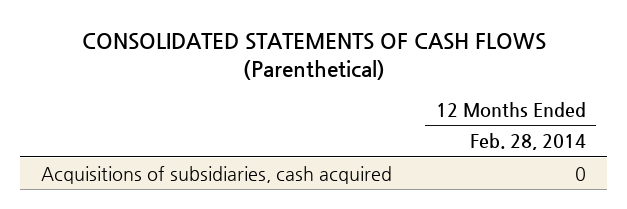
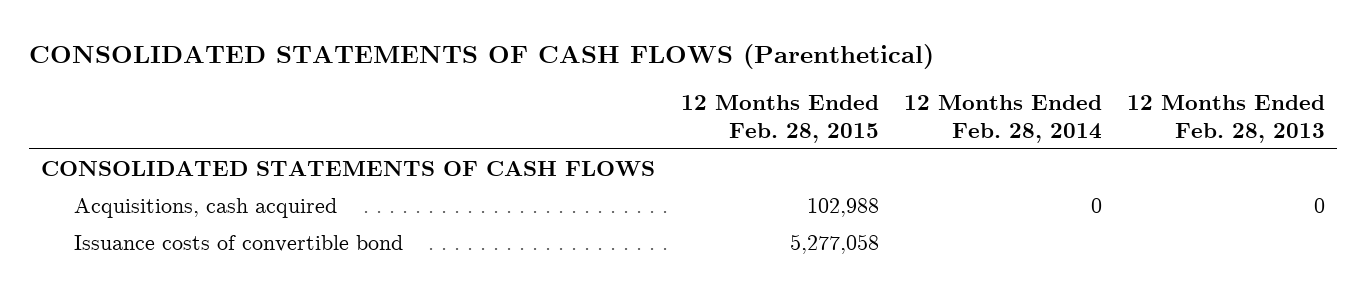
none -> [680,95,879,144] 12 Months Ended Feb. 28, 2015
none -> [1126,95,1325,144] 12 Months Ended Feb. 28, 2013
none -> [41,160,656,176] CONSOLIDATED STATEMENTS OF CASH FLOWS
[41,166,393,185] Acquisitions of subsidiaries, cash acquired -> [73,197,337,218] Acquisitions, cash acquired
none -> [73,234,403,252] Issuance costs of convertible bond

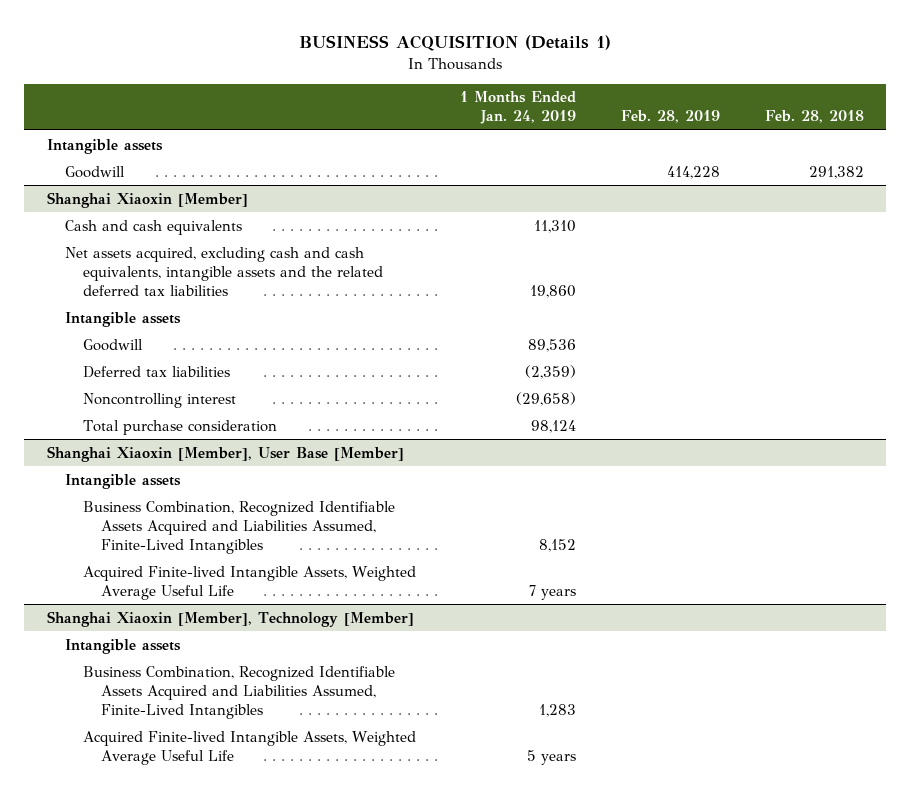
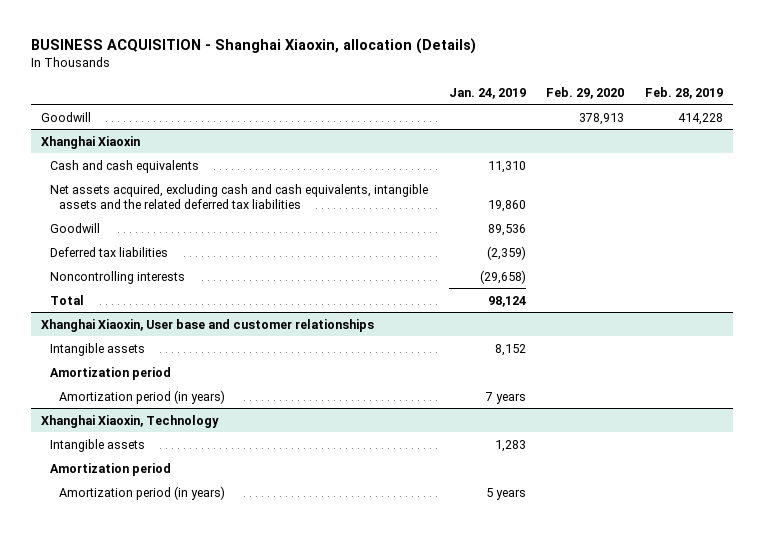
[299,35,612,52] BUSINESS ACQUISITION (Details 1) -> [30,38,476,55] BUSINESS ACQUISITION - Shanghai Xiaoxin, allocation (Details)
[460,91,577,125] 1 Months Ended Jan. 24, 2019 -> none
[764,110,864,124] Feb. 28, 2018 -> none
none -> [448,87,526,99] Jan. 24, 2019
none -> [546,86,625,99] Feb. 29, 2020
[46,138,163,154] Intangible assets -> none
[46,191,248,208] Shanghai Xiaoxin [Member] -> none
[64,219,242,235] Cash and cash equivalents -> none
[64,246,383,296] Net assets acquired, excluding cash and cash equivalents, intangible assets and the related deferred tax liabilities -> none
[64,311,181,327] Intangible assets -> none
[82,338,143,351] Goodwill -> none
[82,365,230,378] Deferred tax liabilities -> none
[82,392,236,408] Noncontrolling interest -> none
[82,419,277,435] Total purchase consideration -> none
[46,445,404,462] Shanghai Xiaoxin [Member], User Base [Member] -> none
[64,473,181,489] Intangible assets -> none
[82,500,395,554] Business Combination, Recognized Identifiable Assets Acquired and Liabilities Assumed, Finite-Lived Intangibles -> none
[82,565,416,600] Acquired Finite-lived Intangible Assets, Weighted Average Useful Life -> none
none -> [40,135,140,149] Xhanghai Xiaoxin
none -> [50,159,200,173] Cash and cash equivalents
none -> [50,183,429,209] Net assets acquired, excluding cash and cash equivalents, intangible assets and the related deferred tax liabilities
none -> [50,222,101,233] Goodwill
none -> [50,246,169,257] Deferred tax liabilities
none -> [50,270,186,284] Noncontrolling interests
none -> [50,294,85,305] Total
none -> [40,318,374,332] Xhanghai Xiaoxin, User base and customer relationships
none -> [50,342,146,356] Intangible assets
none -> [50,366,172,380] Amortization period
none -> [59,389,226,404] Amortization period (in years)
[46,610,414,627] Shanghai Xiaoxin [Member], Technology [Member] -> [40,414,219,428] Xhanghai Xiaoxin, Technology
[82,665,395,719] Business Combination, Recognized Identifiable Assets Acquired and Liabilities Assumed, Finite-Lived Intangibles -> none
none -> [50,462,172,476] Amortization period
[82,730,416,765] Acquired Finite-lived Intangible Assets, Weighted Average Useful Life -> [59,485,226,500] Amortization period (in years)

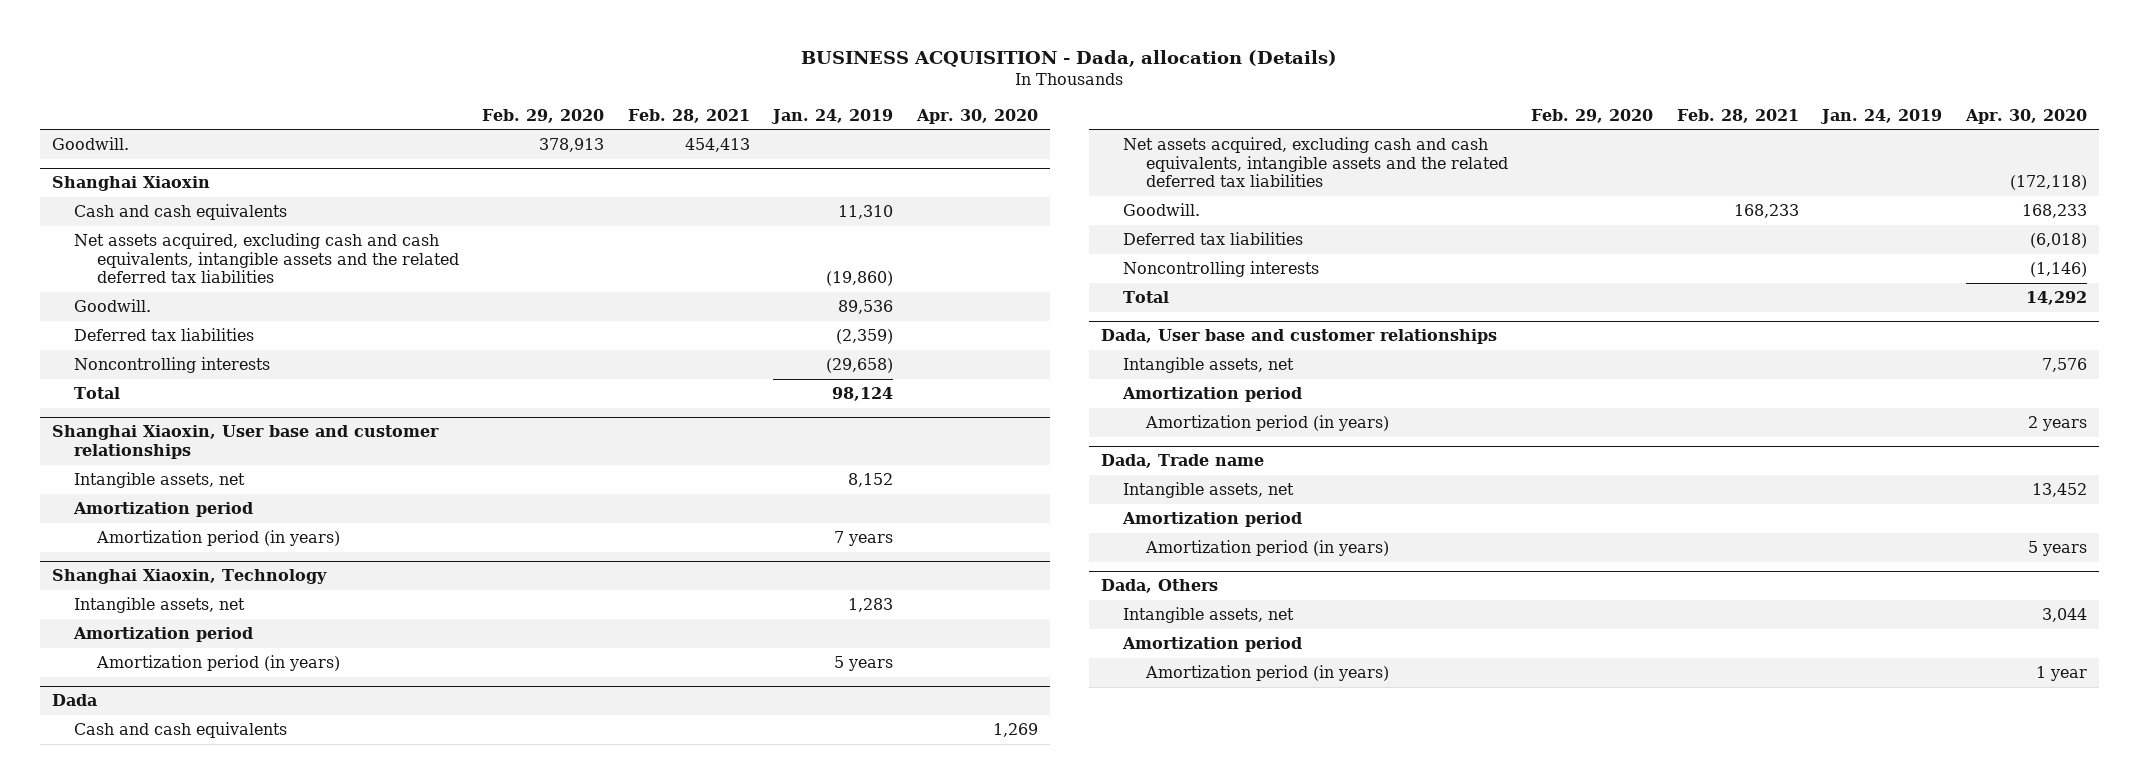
[30,38,476,55] BUSINESS ACQUISITION - Shanghai Xiaoxin, allocation (Details) -> [801,50,1338,68] BUSINESS ACQUISITION - Dada, allocation (Details)
[644,86,723,99] Feb. 28, 2019 -> none
none -> [627,108,750,123] Feb. 28, 2021
none -> [916,108,1039,124] Apr. 30, 2020
[40,111,91,122] Goodwill -> [51,137,129,151] Goodwill.
[40,135,140,149] Xhanghai Xiaoxin -> [51,176,210,192] Shanghai Xiaoxin
[487,199,526,212] 19,860 -> [826,271,894,287] (19,860)
[50,222,101,233] Goodwill -> [74,299,152,313] Goodwill.
[40,318,374,332] Xhanghai Xiaoxin, User base and customer relationships -> [51,425,439,459] Shanghai Xiaoxin, User base and customer relationships
[50,342,146,356] Intangible assets -> [74,472,246,489] Intangible assets, net
[40,414,219,428] Xhanghai Xiaoxin, Technology -> [51,569,327,585] Shanghai Xiaoxin, Technology
[50,438,146,452] Intangible assets -> [74,597,246,614] Intangible assets, net
none -> [51,694,97,707] Dada
none -> [74,722,288,739] Cash and cash equivalents
none -> [1123,137,1508,188] Net assets acquired, excluding cash and cash equivalents, intangible assets and the related deferred tax liabilities
none -> [1123,203,1201,217] Goodwill.
none -> [1123,232,1304,246] Deferred tax liabilities
none -> [1123,261,1320,278] Noncontrolling interests
none -> [1123,291,1170,304] Total
none -> [1100,329,1497,345] Dada, User base and customer relationships
none -> [1123,357,1295,374] Intangible assets, net
none -> [1122,387,1303,403] Amortization period
none -> [1144,415,1389,432] Amortization period (in years)
none -> [1100,454,1264,469] Dada, Trade name
none -> [1123,482,1295,499] Intangible assets, net
none -> [1122,512,1303,528] Amortization period
none -> [1144,540,1389,557] Amortization period (in years)
none -> [1100,579,1218,594] Dada, Others
none -> [1123,607,1295,624] Intangible assets, net
none -> [1122,637,1303,653] Amortization period
none -> [1144,665,1389,682] Amortization period (in years)

